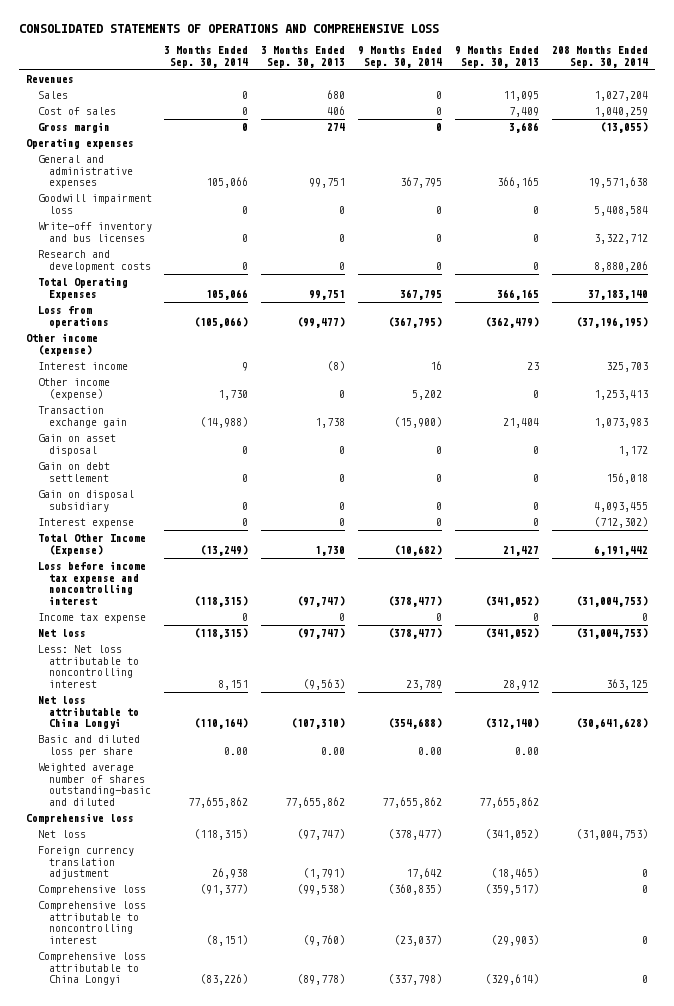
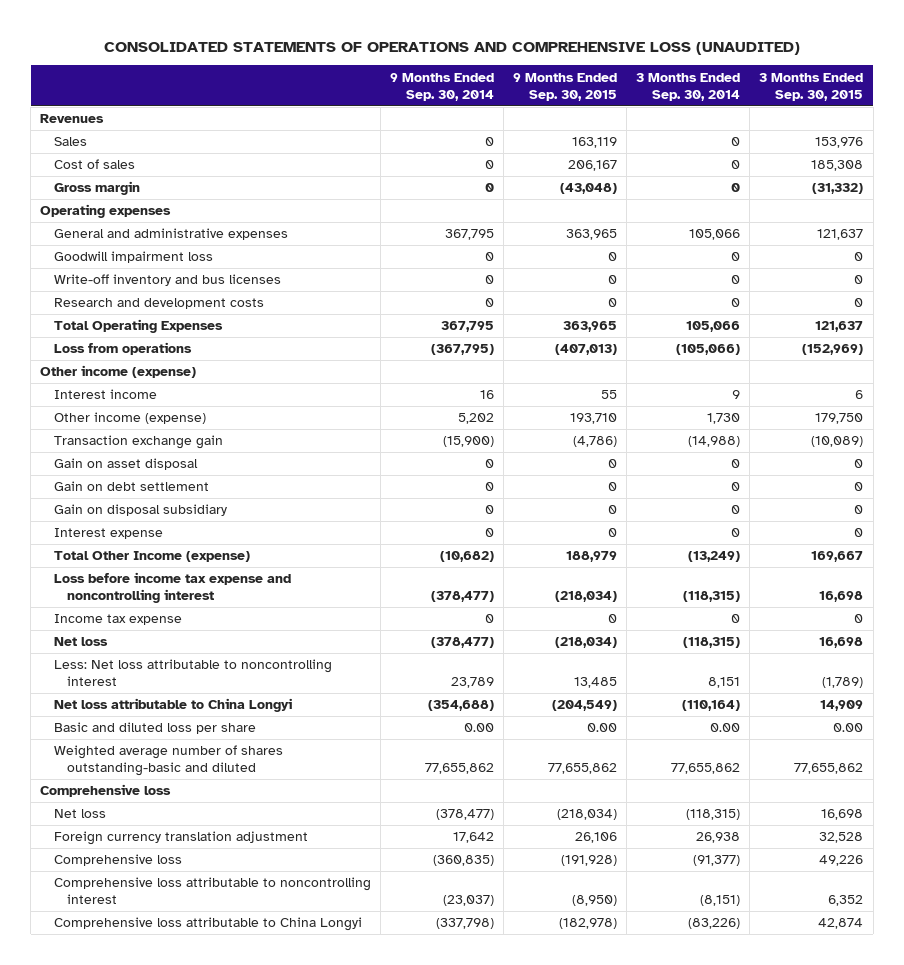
[19,24,440,34] CONSOLIDATED STATEMENTS OF OPERATIONS AND COMPREHENSIVE LOSS -> [103,41,800,55] CONSOLIDATED STATEMENTS OF OPERATIONS AND COMPREHENSIVE LOSS (UNAUDITED)
[261,46,346,69] 3 Months Ended Sep. 30, 2013 -> none
[455,46,540,69] 9 Months Ended Sep. 30, 2013 -> none
[552,46,649,69] 208 Months Ended Sep. 30, 2014 -> none
none -> [513,72,618,101] 9 Months Ended Sep. 30, 2015
none -> [759,72,864,101] 3 Months Ended Sep. 30, 2015
[37,534,146,556] Total Other Income (Expense) -> [53,551,250,563] Total Other Income (expense)

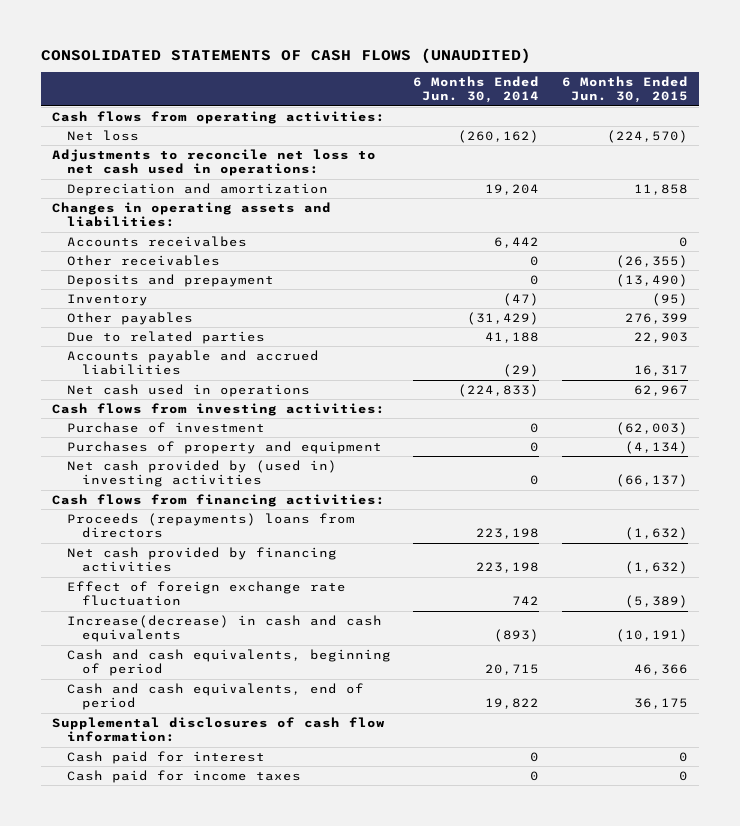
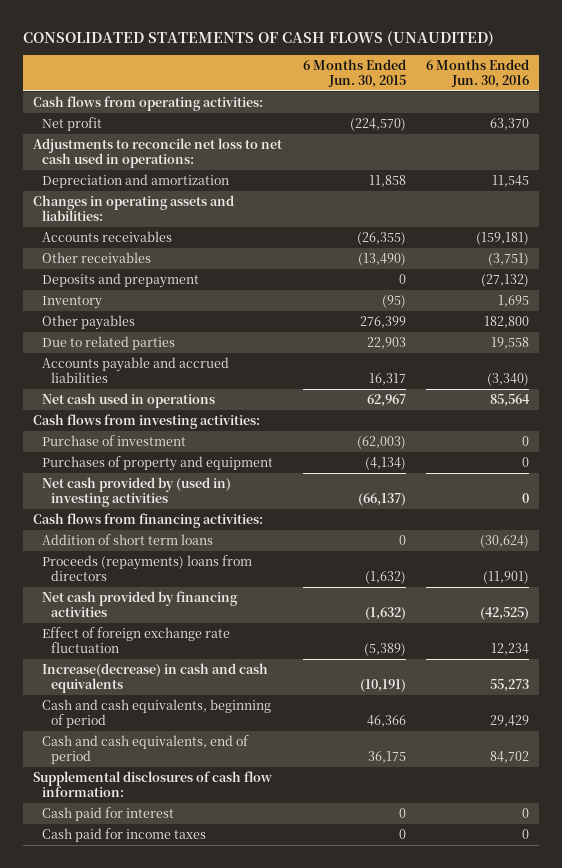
[413,75,540,104] 6 Months Ended Jun. 30, 2014 -> none
none -> [425,59,529,89] 6 Months Ended Jun. 30, 2016
[67,129,140,141] Net loss -> [42,117,103,132] Net profit
[67,235,248,247] Accounts receivalbes -> [42,231,173,243] Accounts receivables
[678,236,688,247] 0 -> [356,232,406,246] (26,355)
[615,254,688,268] (26,355) -> [357,253,406,267] (13,490)
[615,273,688,287] (13,490) -> [398,274,406,285] 0
none -> [42,534,214,546] Addition of short term loans

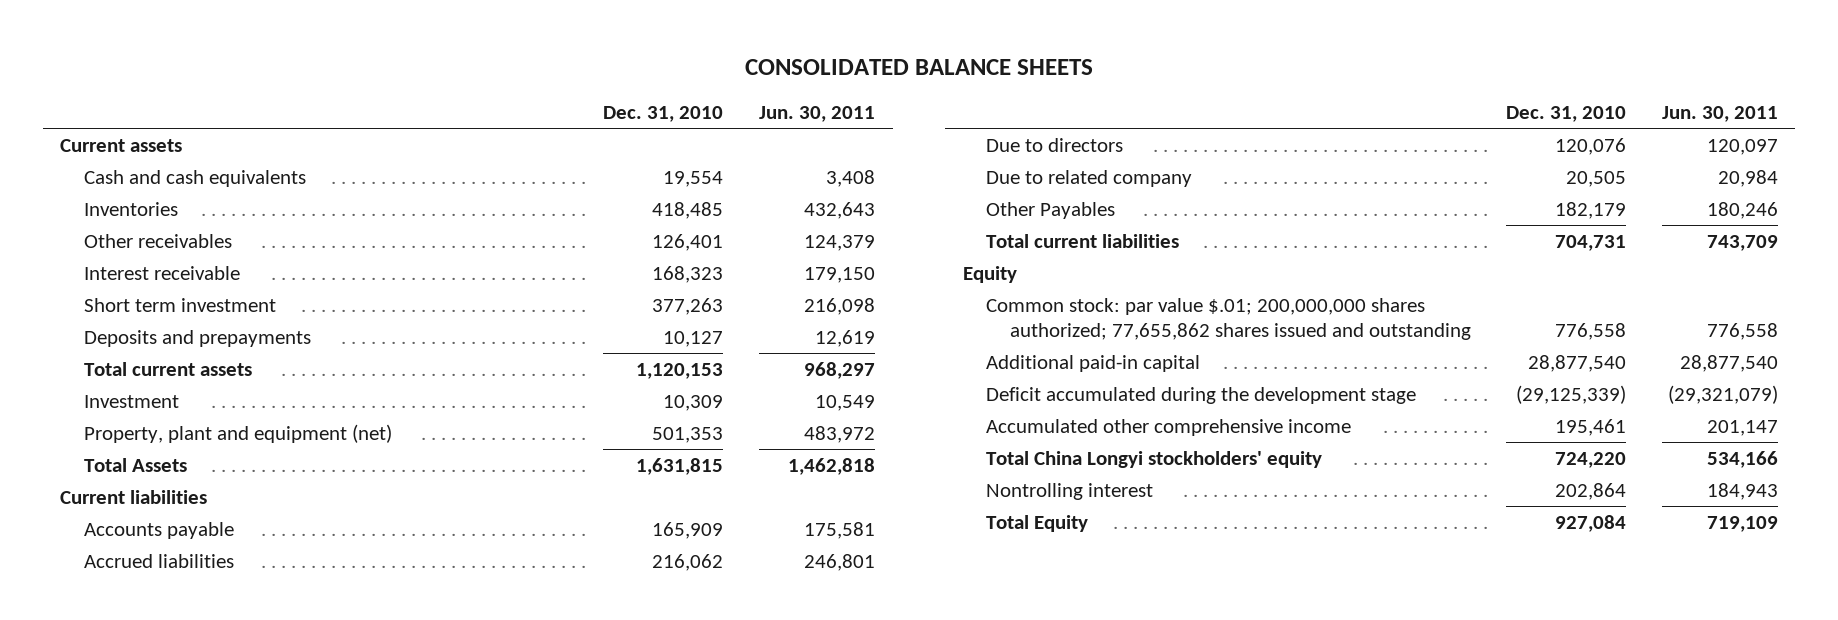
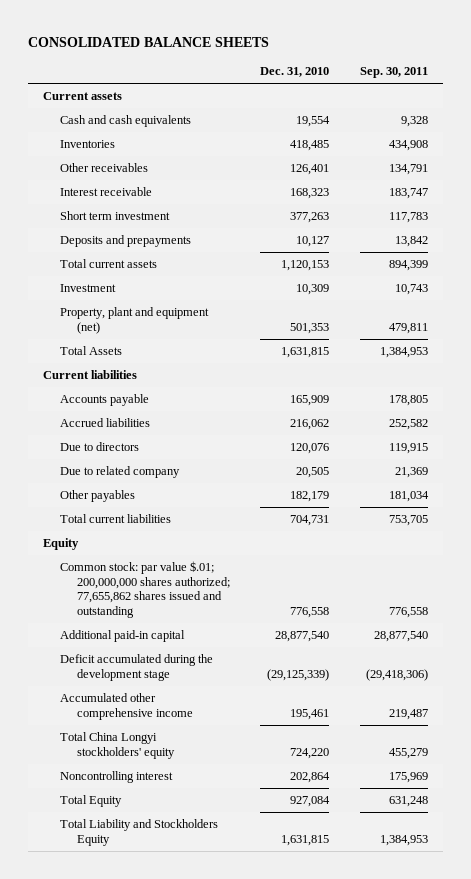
[758,106,875,123] Jun. 30, 2011 -> none
none -> [359,67,428,79] Sep. 30, 2011
[986,201,1116,219] Other Payables -> [59,490,135,503] Other payables
[986,482,1154,500] Nontrolling interest -> [59,771,173,784] Noncontrolling interest
none -> [59,819,218,846] Total Liability and Stockholders Equity

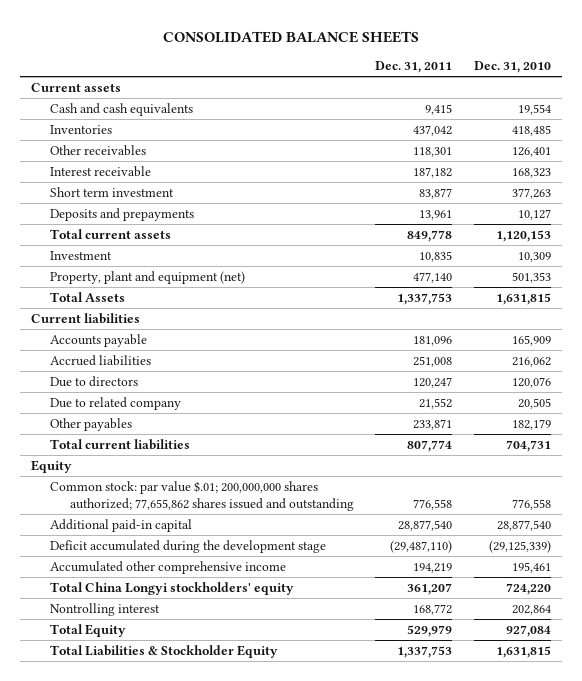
[359,67,428,79] Sep. 30, 2011 -> none
none -> [375,61,453,74] Dec. 31, 2011
[59,771,173,784] Noncontrolling interest -> [50,603,161,617] Nontrolling interest
[59,819,218,846] Total Liability and Stockholders Equity -> [50,645,279,659] Total Liabilities & Stockholder Equity

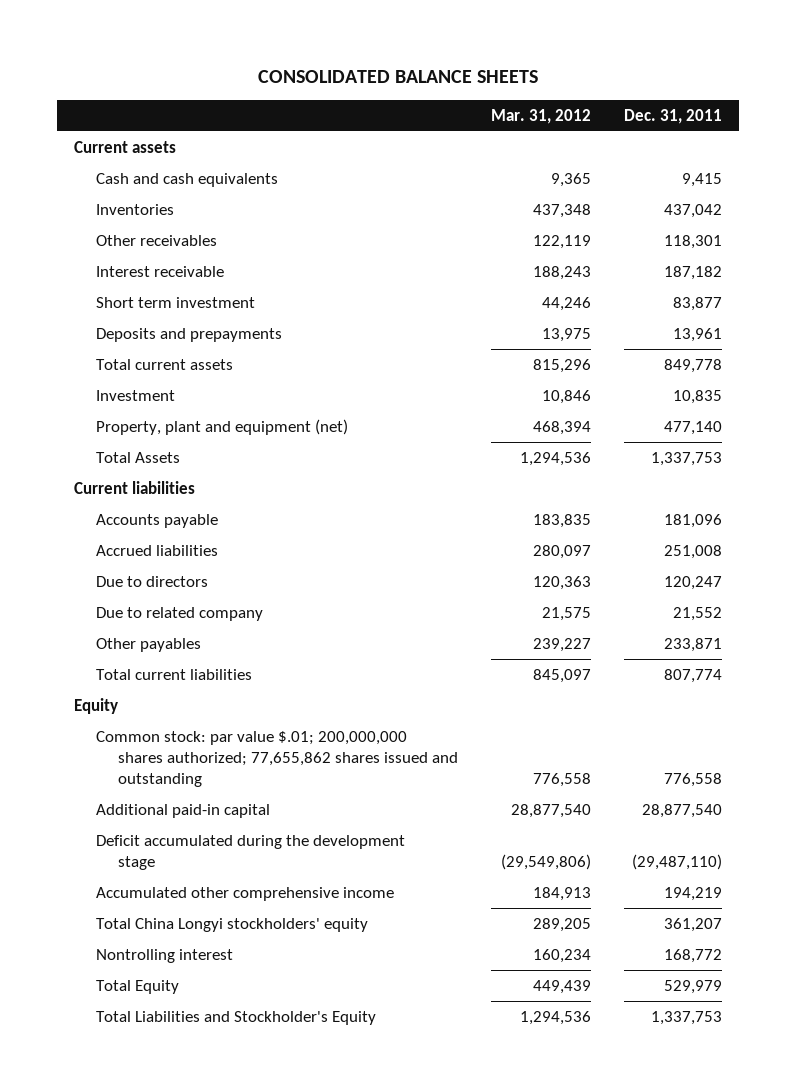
[473,61,551,74] Dec. 31, 2010 -> none
none -> [491,108,592,124] Mar. 31, 2012
[50,645,279,659] Total Liabilities & Stockholder Equity -> [95,1010,376,1025] Total Liabilities and Stockholder's Equity

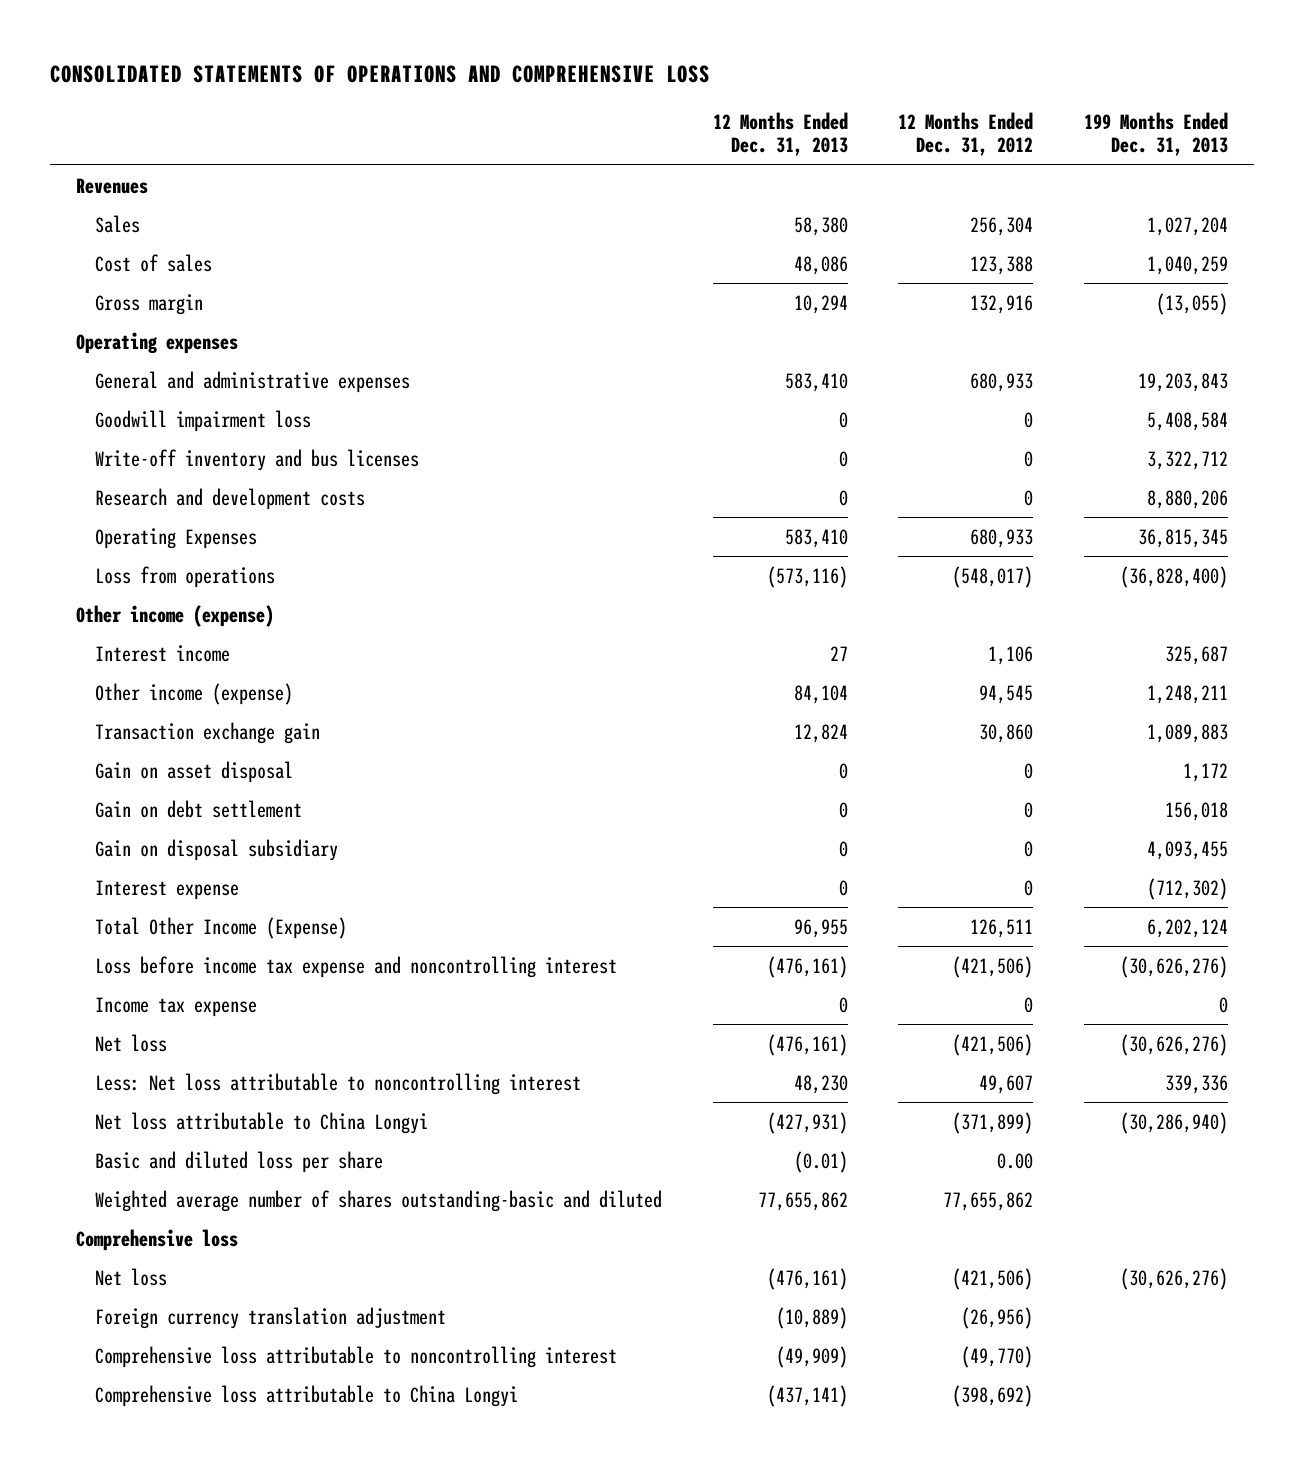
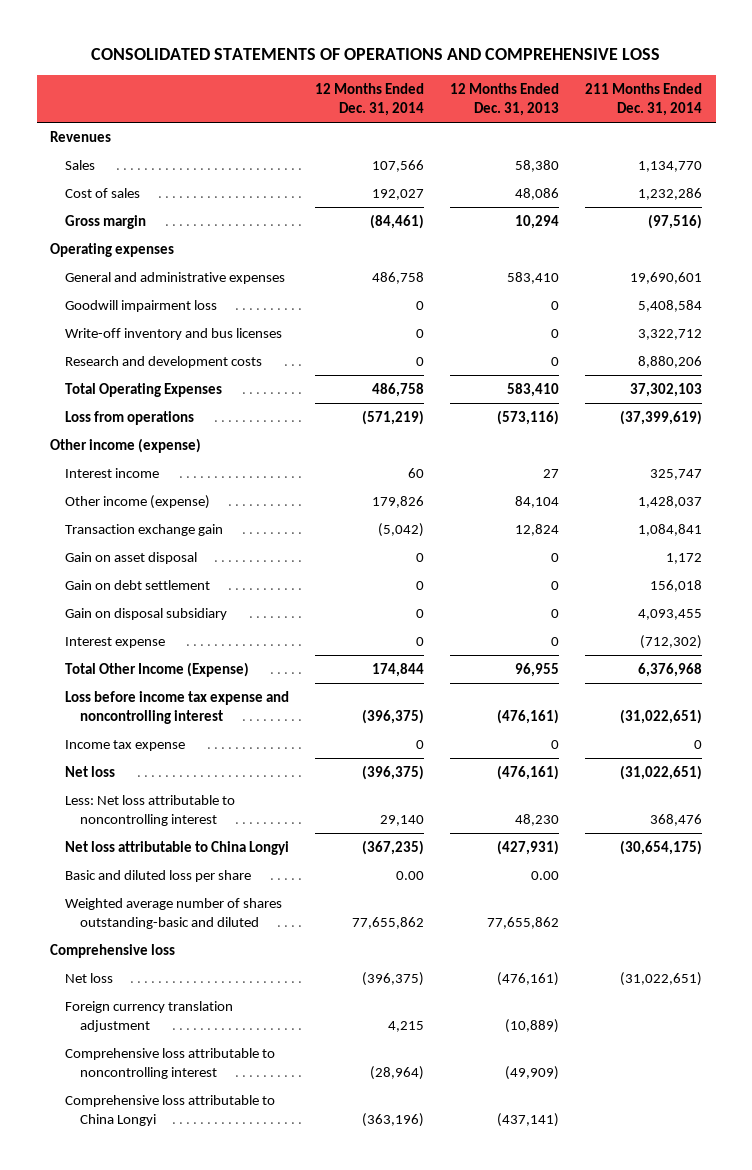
[898,111,1034,157] 12 Months Ended Dec. 31, 2012 -> none
[1084,111,1229,157] 199 Months Ended Dec. 31, 2013 -> none
none -> [314,83,424,117] 12 Months Ended Dec. 31, 2014
none -> [585,83,703,117] 211 Months Ended Dec. 31, 2014
[94,527,257,549] Operating Expenses -> [64,382,222,397] Total Operating Expenses
[793,1150,848,1173] (0.01) -> [531,870,560,880] 0.00

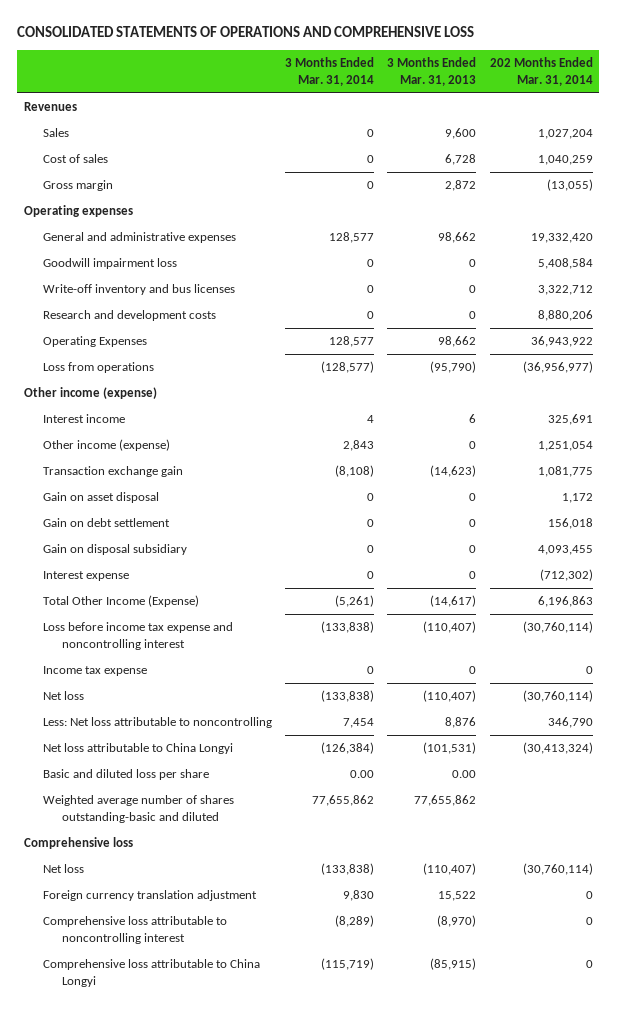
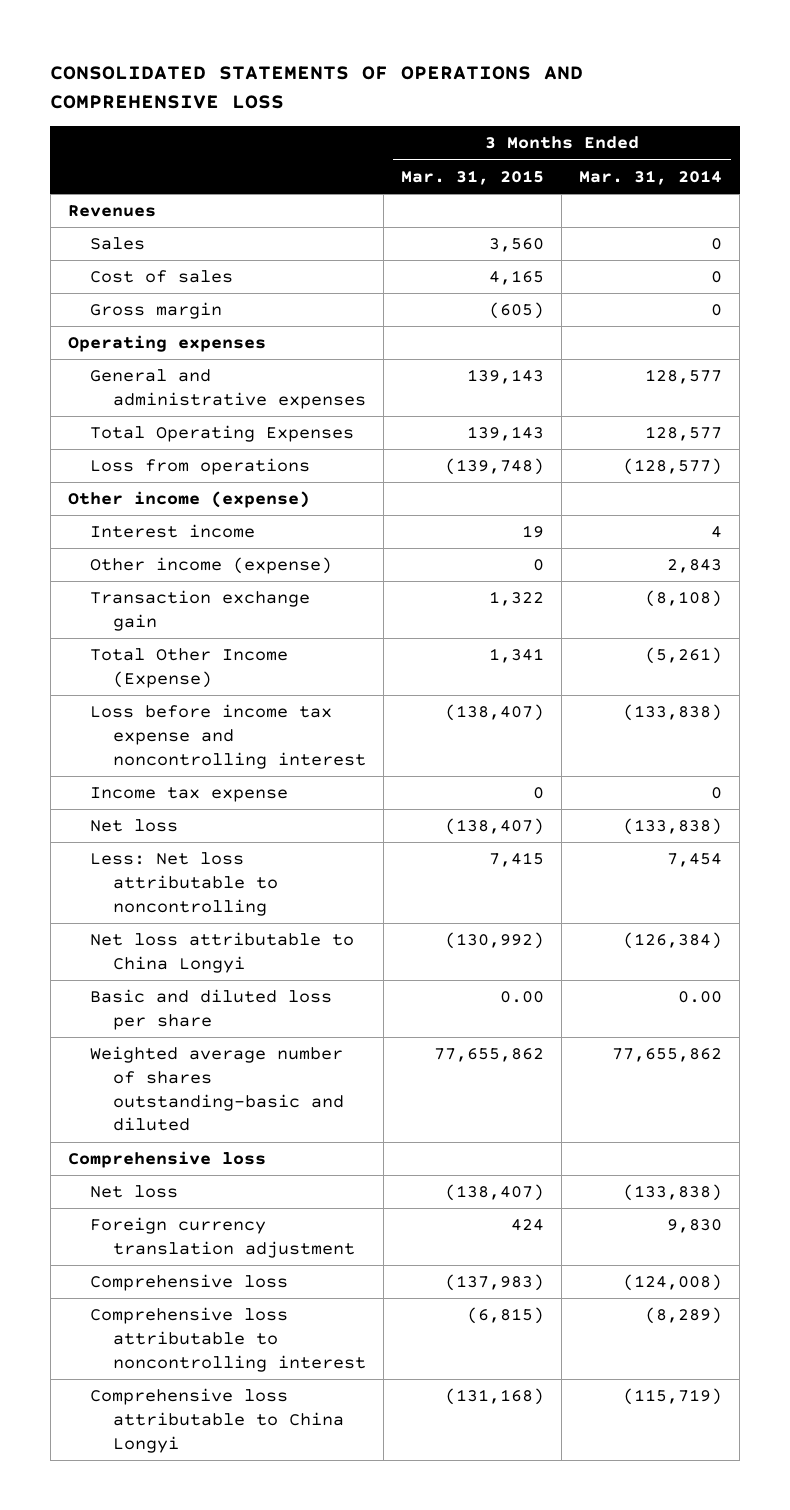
[387,57,477,86] 3 Months Ended Mar. 31, 2013 -> none
[489,57,593,86] 202 Months Ended Mar. 31, 2014 -> none
none -> [401,169,545,185] Mar. 31, 2015
[42,258,177,270] Goodwill impairment loss -> none
[42,284,235,296] Write-off inventory and bus licenses -> none
[42,310,216,322] Research and development costs -> none
[42,336,147,348] Operating Expenses -> [90,425,355,443] Total Operating Expenses
[42,492,159,504] Gain on asset disposal -> none
[42,518,170,528] Gain on debt settlement -> none
[42,544,187,556] Gain on disposal subsidiary -> none
[42,571,129,582] Interest expense -> none
none -> [90,1274,289,1292] Comprehensive loss

